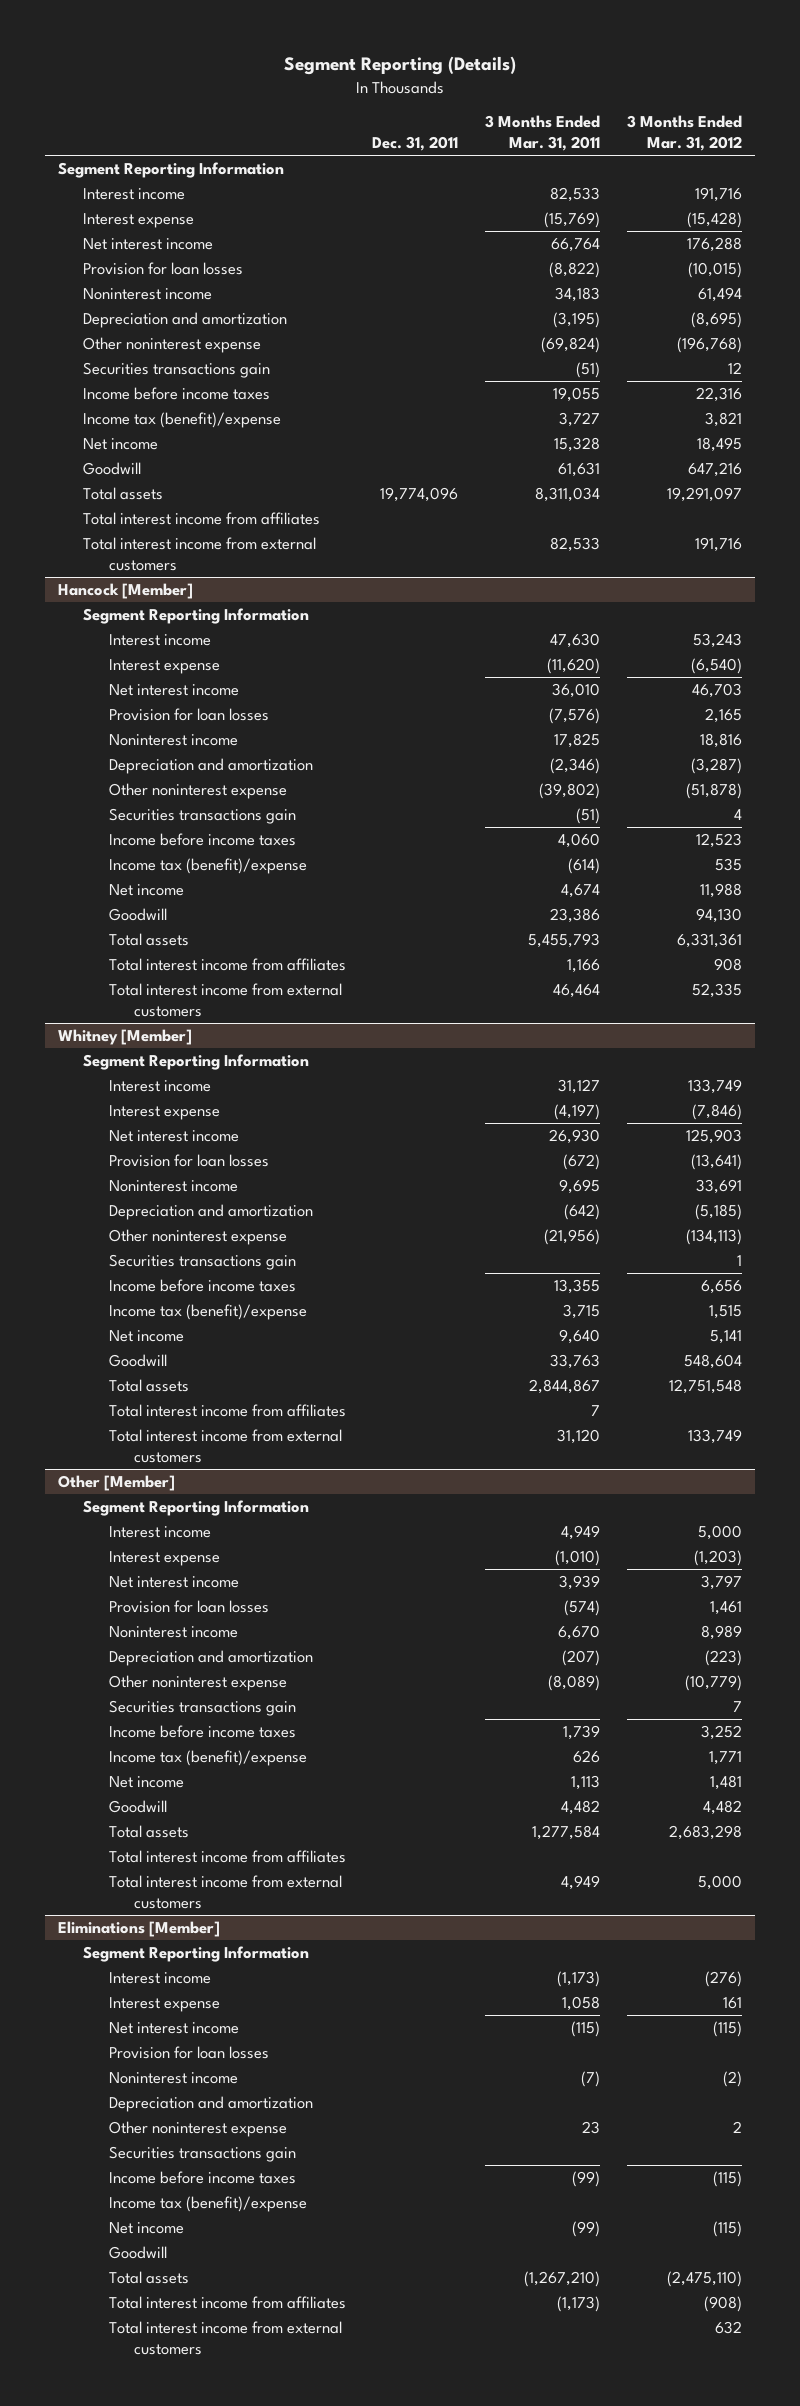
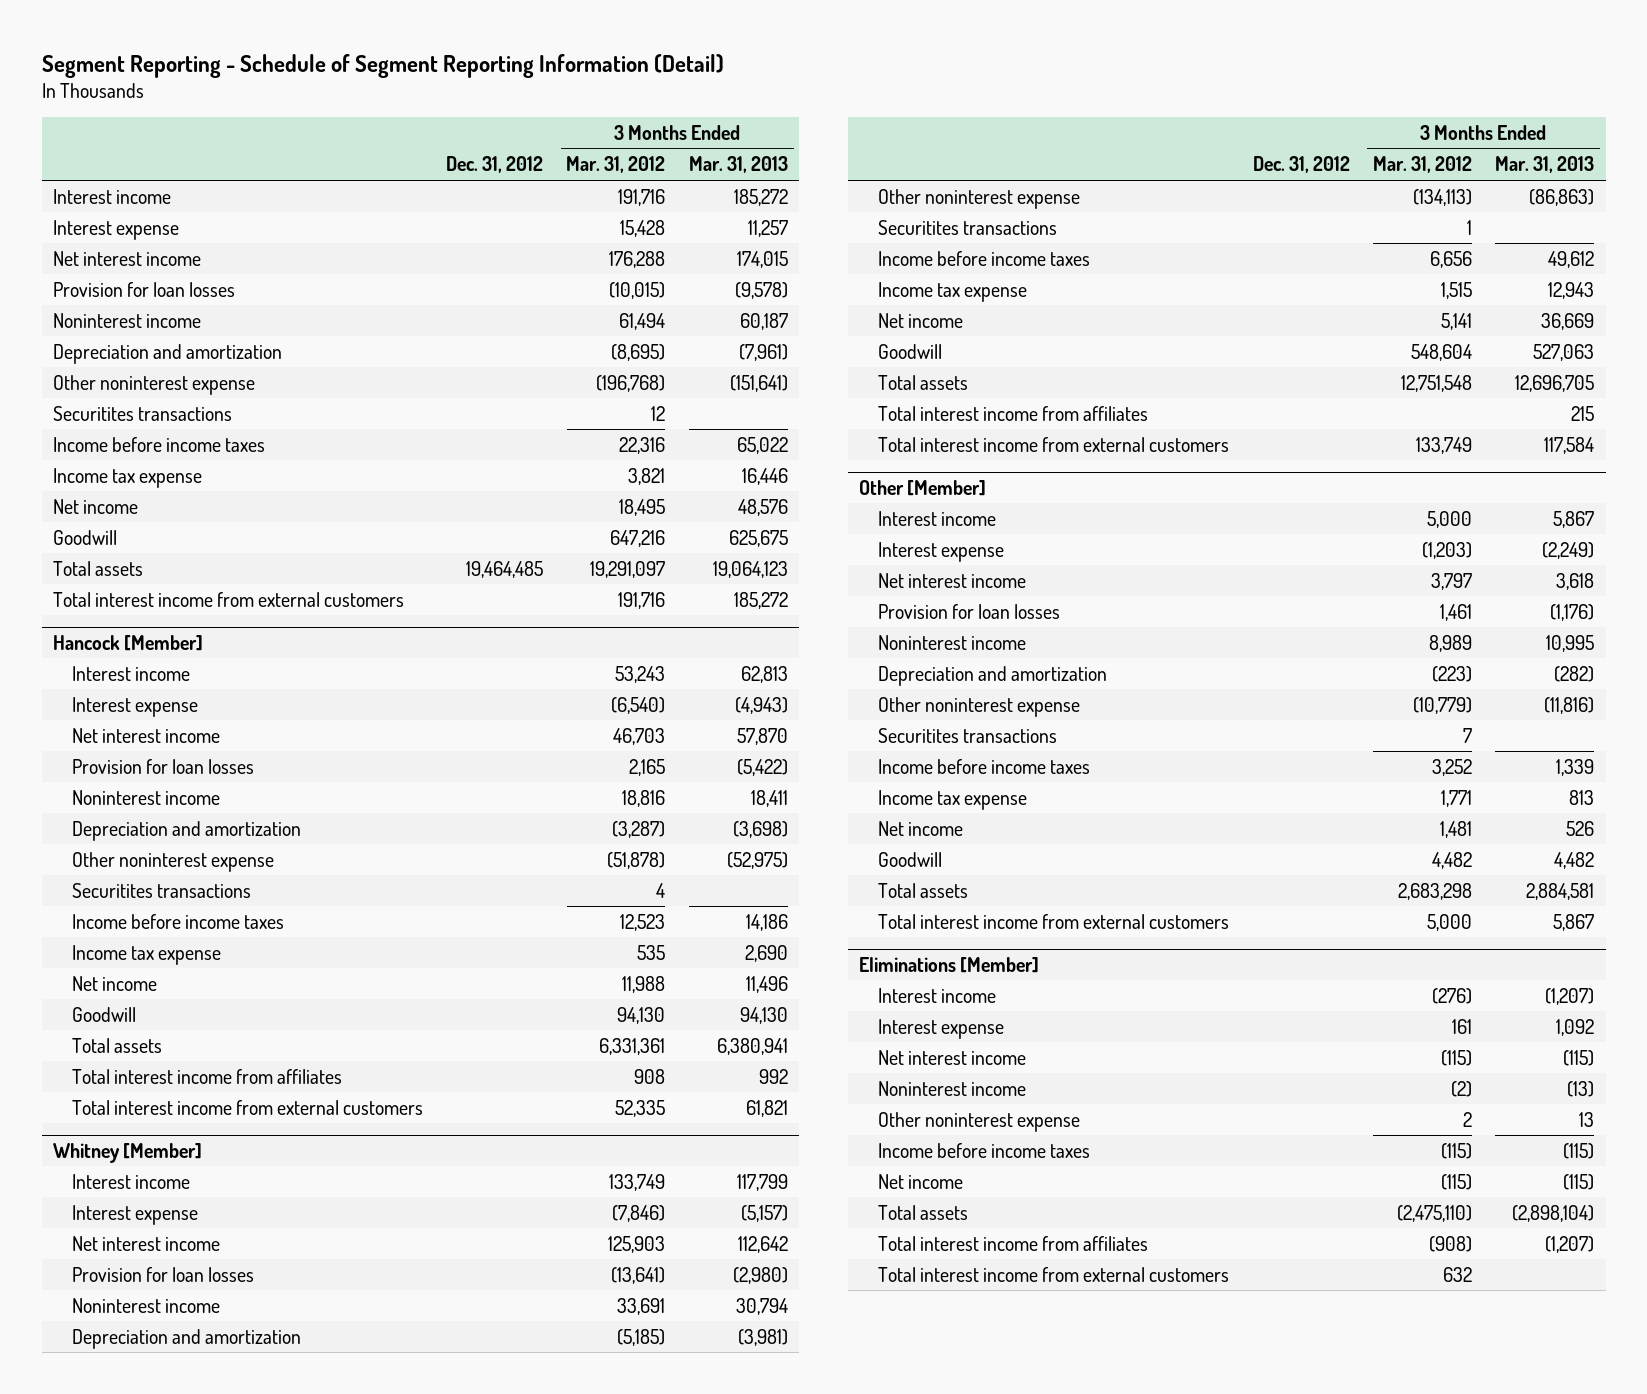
[283,56,516,76] Segment Reporting (Details) -> [41,53,724,78] Segment Reporting - Schedule of Segment Reporting Information (Detail)
[372,136,459,152] Dec. 31, 2011 -> none
[484,115,600,152] 3 Months Ended Mar. 31, 2011 -> none
none -> [446,156,544,174] Dec. 31, 2012
none -> [688,156,788,174] Mar. 31, 2013
[58,162,285,179] Segment Reporting Information -> none
[686,212,742,229] (15,428) -> [620,219,666,237] 15,428
[83,362,271,379] Securities transactions gain -> [53,405,233,421] Securitites transactions
[83,412,282,429] Income tax (benefit)/expense -> [53,467,203,488] Income tax expense
[83,512,321,526] Total interest income from affiliates -> none
[83,608,310,625] Segment Reporting Information -> none
[108,808,296,825] Securities transactions gain -> [71,882,251,898] Securitites transactions
[108,858,307,875] Income tax (benefit)/expense -> [71,944,221,965] Income tax expense
[83,1054,310,1071] Segment Reporting Information -> none
[108,1254,296,1271] Securities transactions gain -> [878,219,1058,235] Securitites transactions
[108,1304,307,1321] Income tax (benefit)/expense -> [878,281,1028,302] Income tax expense
[83,1500,310,1517] Segment Reporting Information -> none
[108,1700,296,1717] Securities transactions gain -> [878,727,1058,743] Securitites transactions
[108,1750,307,1767] Income tax (benefit)/expense -> [878,789,1028,810] Income tax expense
[108,1850,346,1864] Total interest income from affiliates -> none
[83,1946,310,1963] Segment Reporting Information -> none
[108,2046,269,2060] Provision for loan losses -> none
[108,2096,313,2113] Depreciation and amortization -> none
[108,2146,296,2163] Securities transactions gain -> none
[108,2196,307,2213] Income tax (benefit)/expense -> none
[108,2246,167,2260] Goodwill -> none

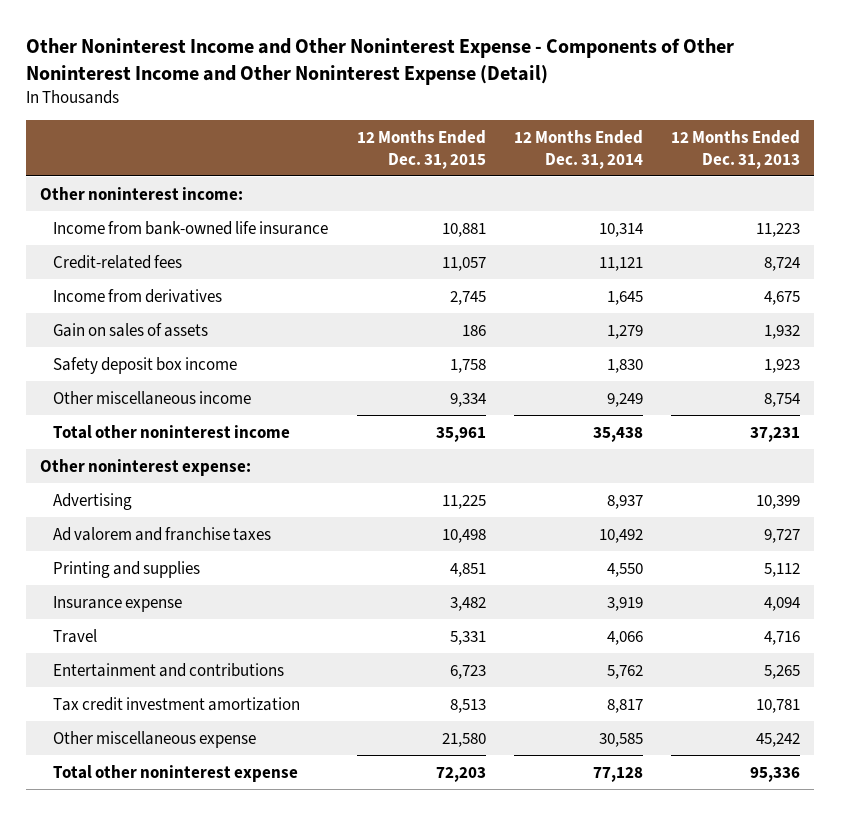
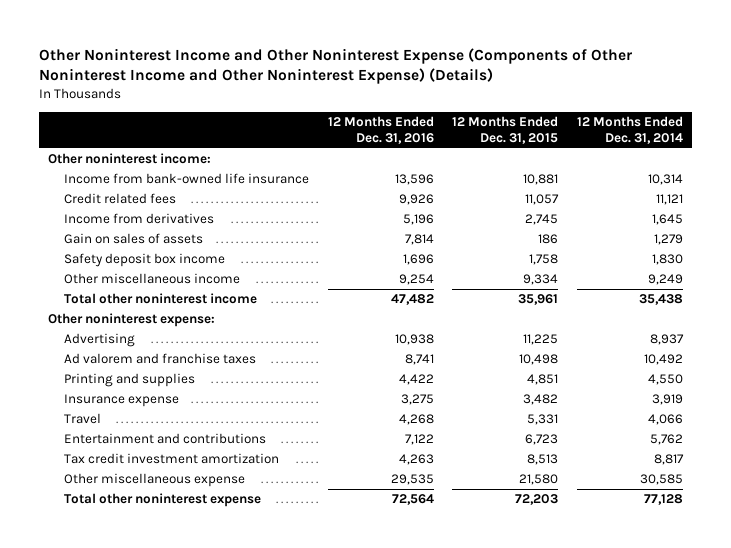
[26,37,735,85] Other Noninterest Income and Other Noninterest Expense - Components of Other Noninterest Income and Other Noninterest Expense (Detail) -> [38,47,632,85] Other Noninterest Income and Other Noninterest Expense (Components of Other Noninterest Income and Other Noninterest Expense) (Details)
[671,129,801,169] 12 Months Ended Dec. 31, 2013 -> none
none -> [327,115,434,144] 12 Months Ended Dec. 31, 2016
[53,254,183,269] Credit-related fees -> [64,193,177,205] Credit related fees

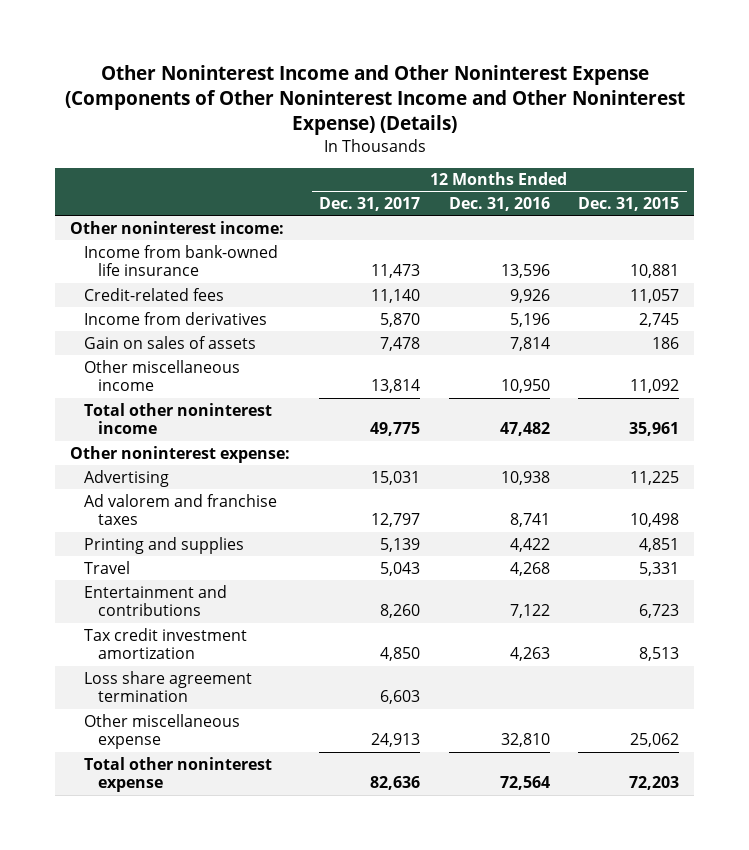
[576,115,683,144] 12 Months Ended Dec. 31, 2014 -> none
none -> [318,197,420,212] Dec. 31, 2017
[64,193,177,205] Credit related fees -> [83,287,224,301] Credit-related fees
[64,253,226,268] Safety deposit box income -> none
[398,274,434,286] 9,254 -> [500,379,550,394] 10,950
[523,274,559,286] 9,334 -> [630,379,680,394] 11,092
[64,394,180,408] Insurance expense -> none
none -> [83,670,252,703] Loss share agreement termination
[390,474,434,486] 29,535 -> [500,733,550,748] 32,810
[519,474,559,486] 21,580 -> [630,733,680,748] 25,062

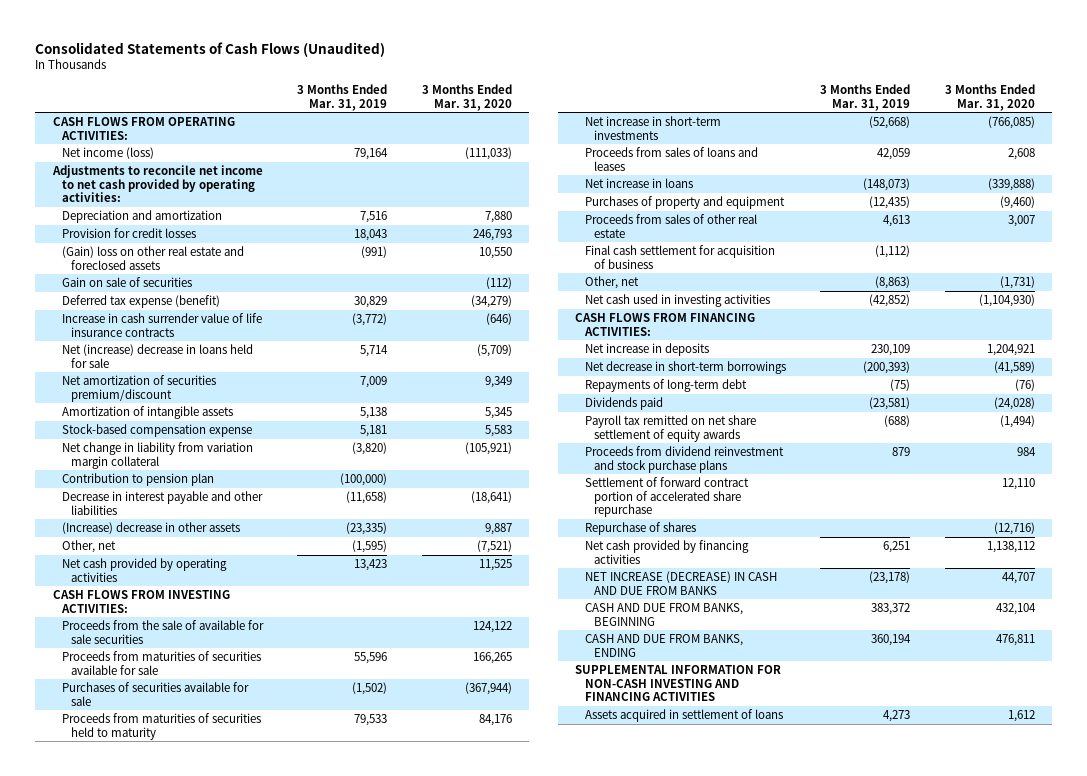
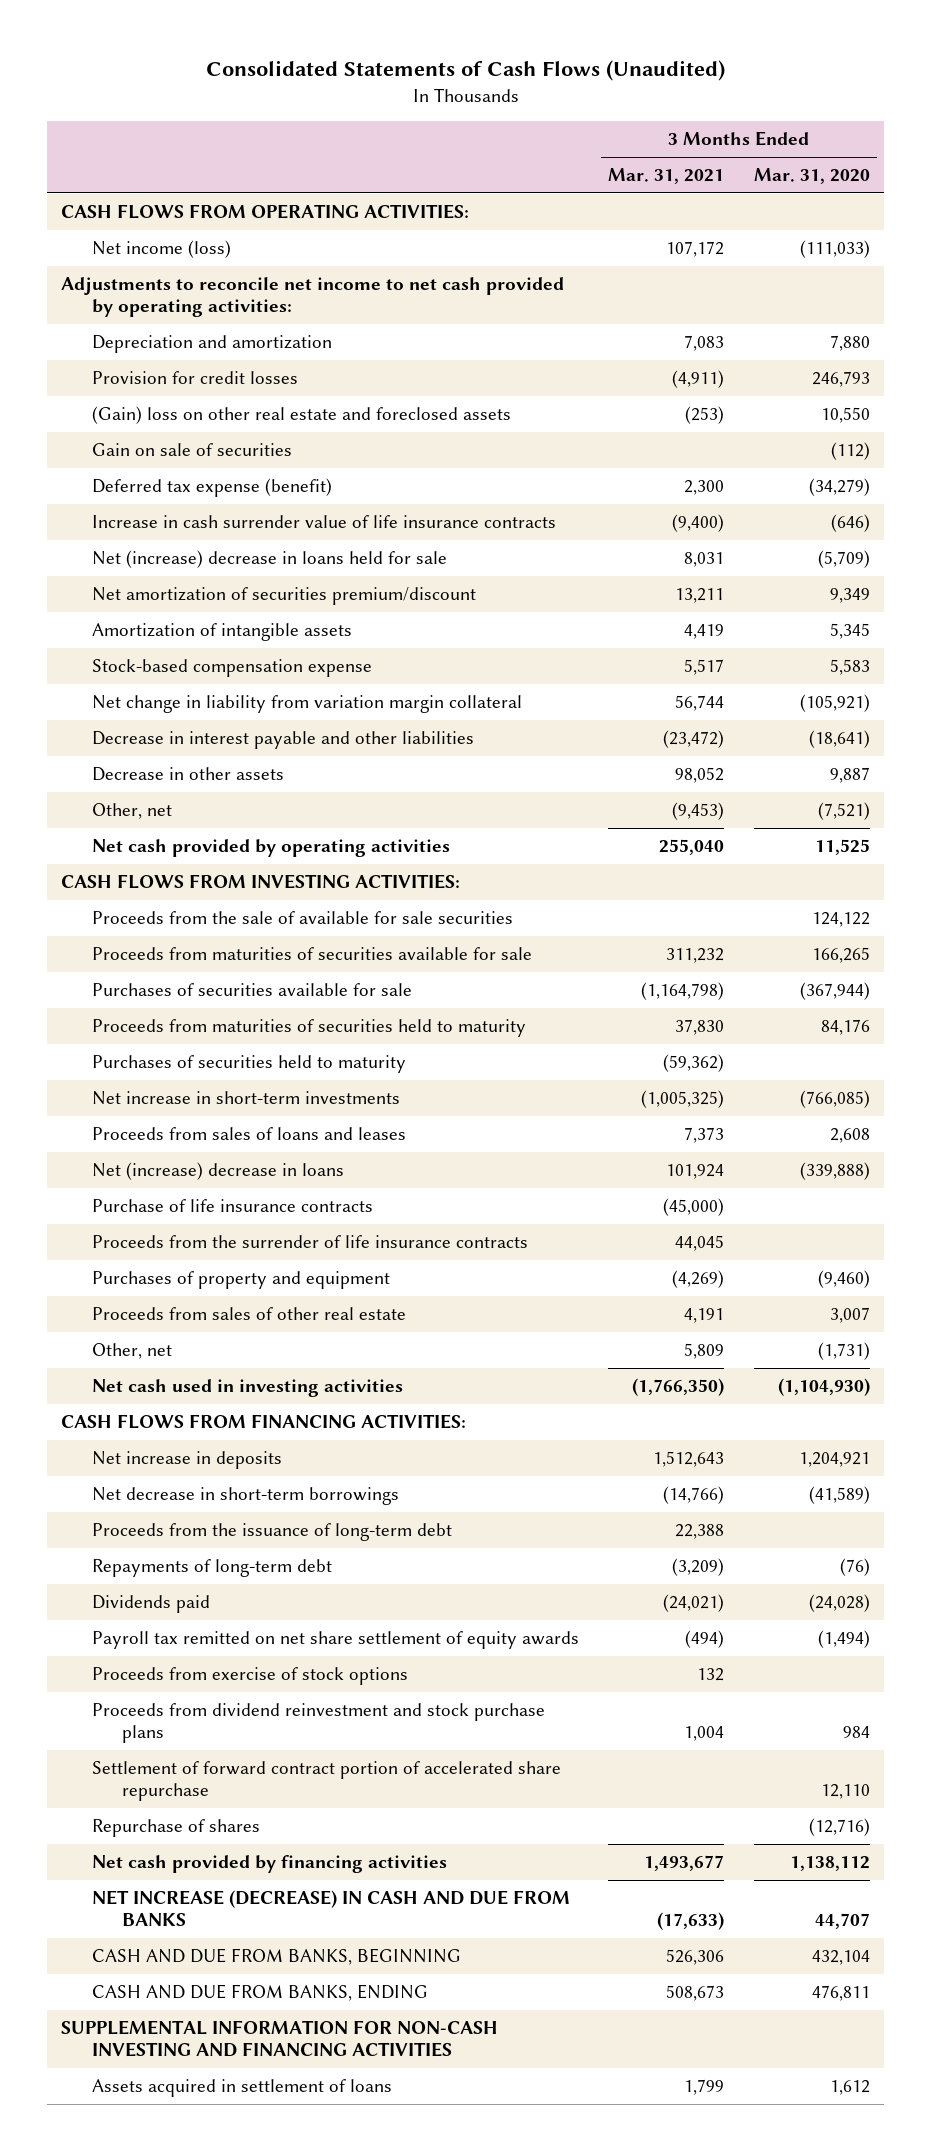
[297,84,388,111] 3 Months Ended Mar. 31, 2019 -> none
none -> [608,168,725,185] Mar. 31, 2021
[61,473,214,487] Contribution to pension plan -> none
[61,522,240,535] (Increase) decrease in other assets -> [91,767,284,782] Decrease in other assets
none -> [91,1055,406,1074] Purchases of securities held to maturity
[584,178,693,189] Net increase in loans -> [91,1162,344,1181] Net (increase) decrease in loans
none -> [91,1199,373,1213] Purchase of life insurance contracts
none -> [91,1235,528,1249] Proceeds from the surrender of life insurance contracts
[584,245,775,269] Final cash settlement for acquisition of business -> none
none -> [91,1523,452,1542] Proceeds from the issuance of long-term debt
none -> [91,1667,408,1686] Proceeds from exercise of stock options

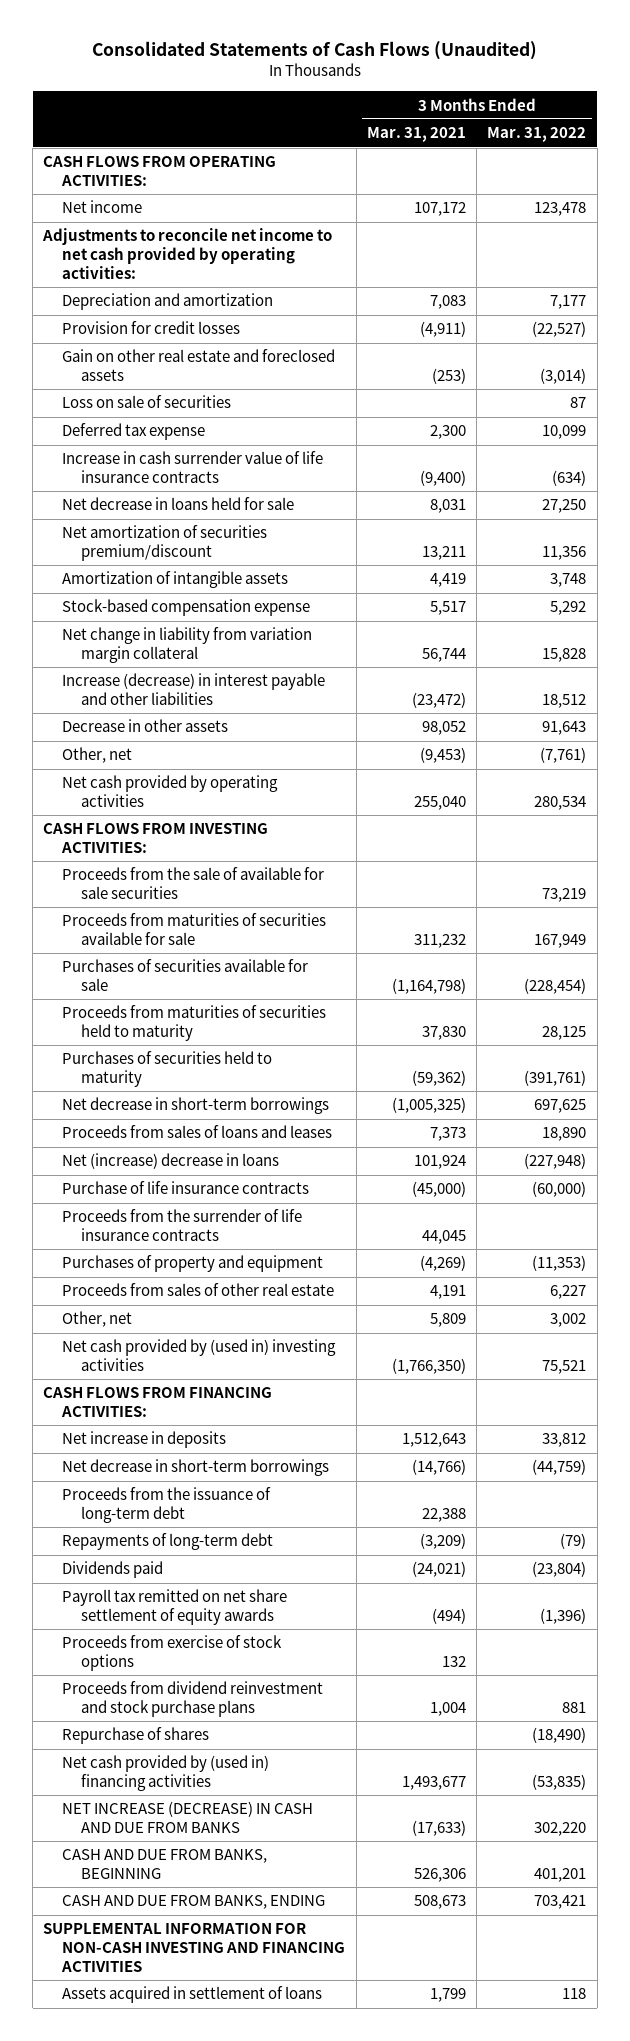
[753,168,870,185] Mar. 31, 2020 -> none
none -> [487,127,587,143] Mar. 31, 2022
[91,240,231,259] Net income (loss) -> [62,200,143,214] Net income
[91,406,511,425] (Gain) loss on other real estate and foreclosed assets -> [62,349,336,381] Gain on other real estate and foreclosed assets
[91,443,292,457] Gain on sale of securities -> [62,395,232,409] Loss on sale of securities
[91,478,332,498] Deferred tax expense (benefit) -> [62,423,206,441] Deferred tax expense
[91,550,447,569] Net (increase) decrease in loans held for sale -> [62,497,295,511] Net decrease in loans held for sale
[91,731,474,750] Decrease in interest payable and other liabilities -> [62,673,326,705] Increase (decrease) in interest payable and other liabilities
[91,1091,400,1106] Net increase in short-term investments -> [62,1097,330,1115] Net decrease in short-term borrowings
[91,1379,403,1398] Net cash used in investing activities -> [62,1339,337,1371] Net cash provided by (used in) investing activities
[91,1761,561,1802] Settlement of forward contract portion of accelerated share repurchase -> none
[91,1855,447,1874] Net cash provided by financing activities -> [62,1755,270,1791] Net cash provided by (used in) financing activities

